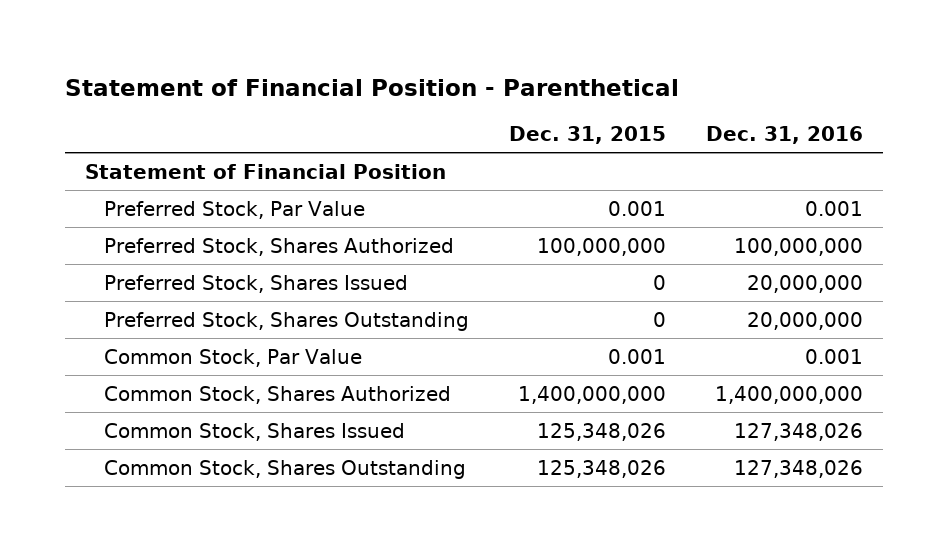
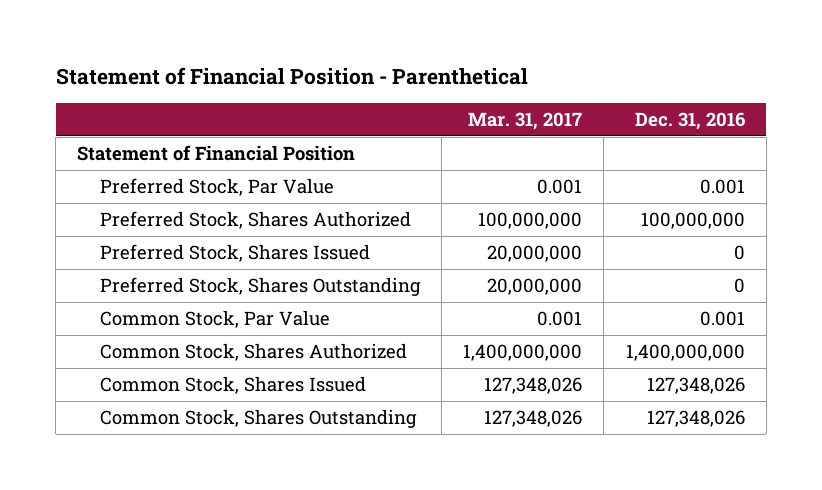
[509,125,667,144] Dec. 31, 2015 -> none
none -> [468,111,583,130] Mar. 31, 2017
[747,274,864,293] 20,000,000 -> [733,245,745,261] 0
[747,311,864,330] 20,000,000 -> [733,278,745,294] 0

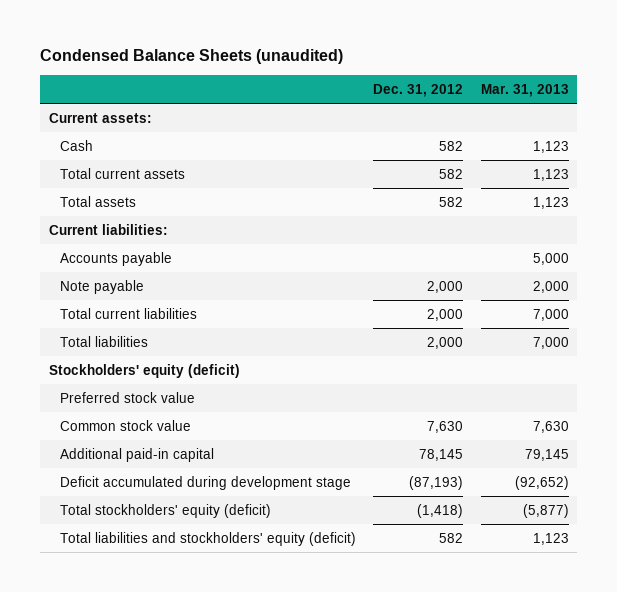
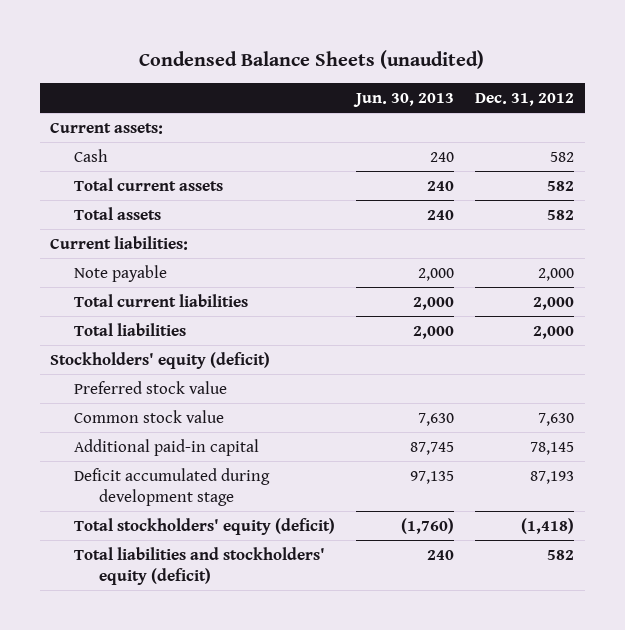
[480,83,569,97] Mar. 31, 2013 -> none
none -> [353,93,455,108] Jun. 30, 2013
[59,251,172,266] Accounts payable -> none
[409,475,464,490] (87,193) -> [530,470,575,484] 87,193

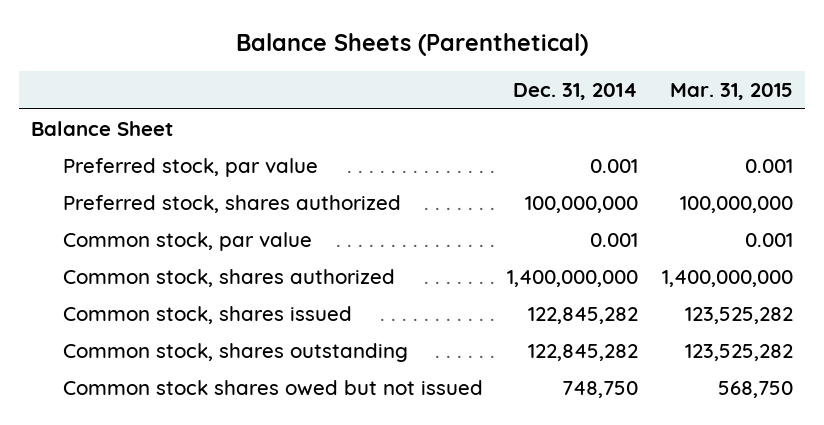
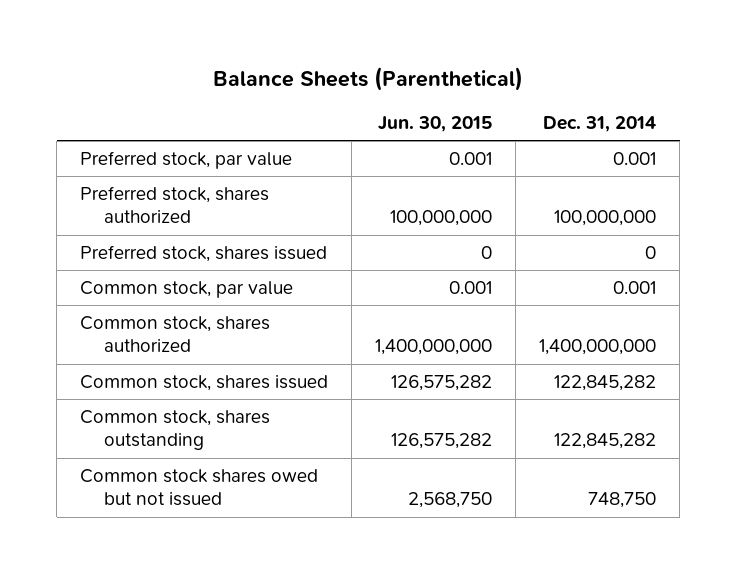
[670,83,794,101] Mar. 31, 2015 -> none
none -> [378,115,493,132] Jun. 30, 2015
[30,120,173,136] Balance Sheet -> none
none -> [80,245,328,263] Preferred stock, shares issued

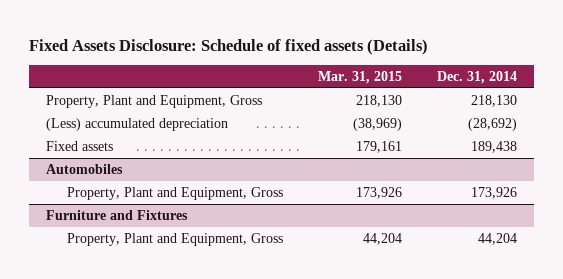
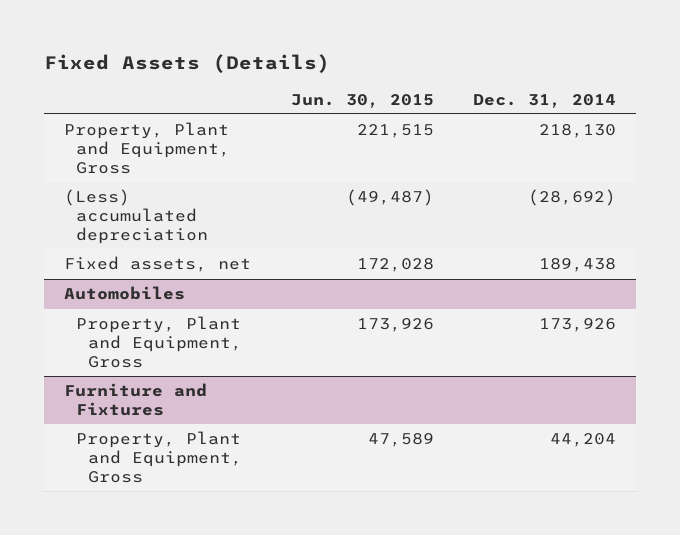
[28,38,428,55] Fixed Assets Disclosure: Schedule of fixed assets (Details) -> [44,53,331,73] Fixed Assets (Details)
[317,70,402,84] Mar. 31, 2015 -> none
none -> [290,93,434,108] Jun. 30, 2015
[46,141,114,152] Fixed assets -> [64,256,252,273] Fixed assets, net

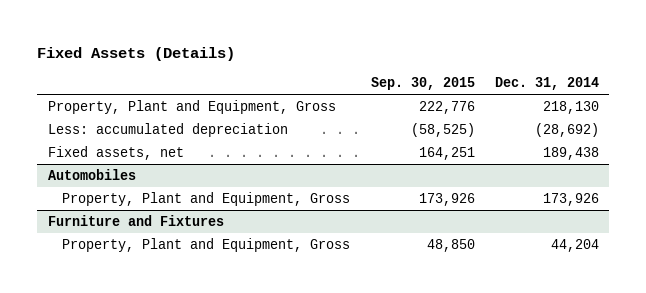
[290,93,434,108] Jun. 30, 2015 -> none
none -> [370,77,475,91] Sep. 30, 2015
[64,189,209,244] (Less) accumulated depreciation -> [47,122,288,137] Less: accumulated depreciation

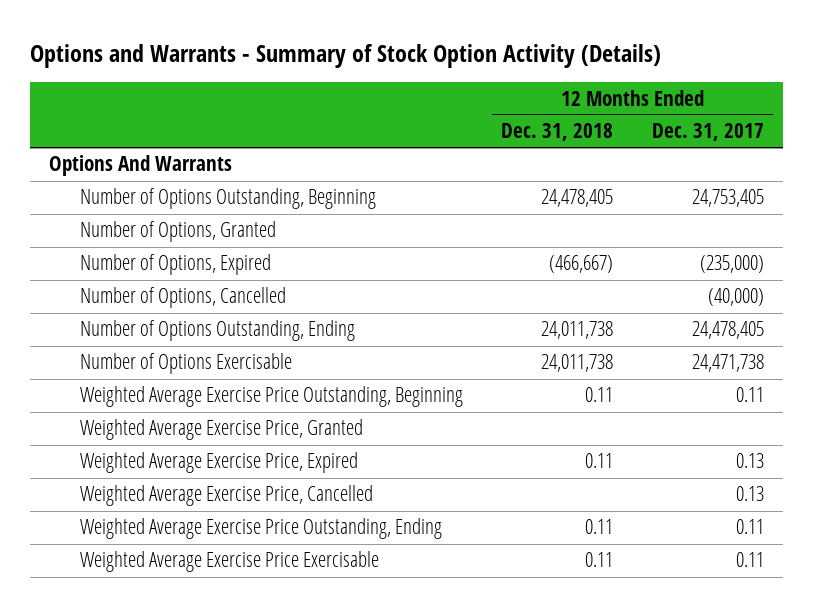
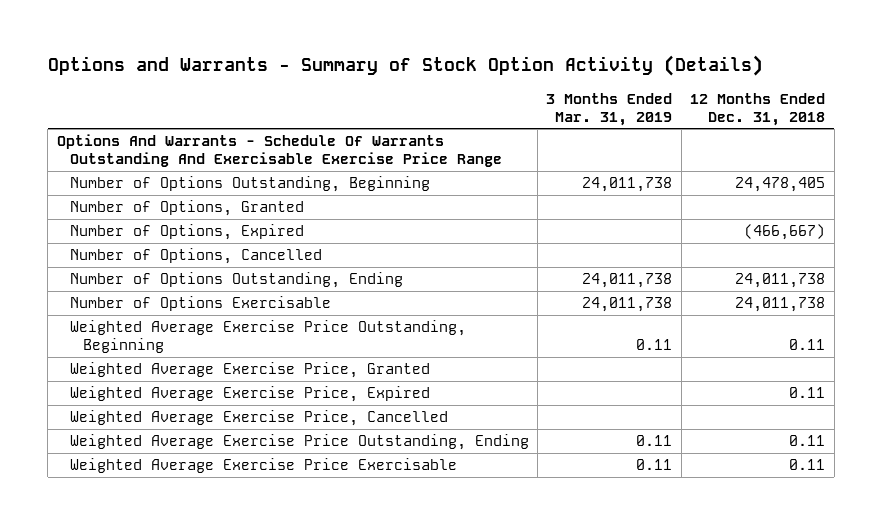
[651,123,764,142] Dec. 31, 2017 -> none
none -> [546,92,673,126] 3 Months Ended Mar. 31, 2019
[49,155,233,177] Options And Warrants -> [56,134,502,168] Options And Warrants - Schedule Of Warrants Outstanding And Exercisable Exercise Price Range

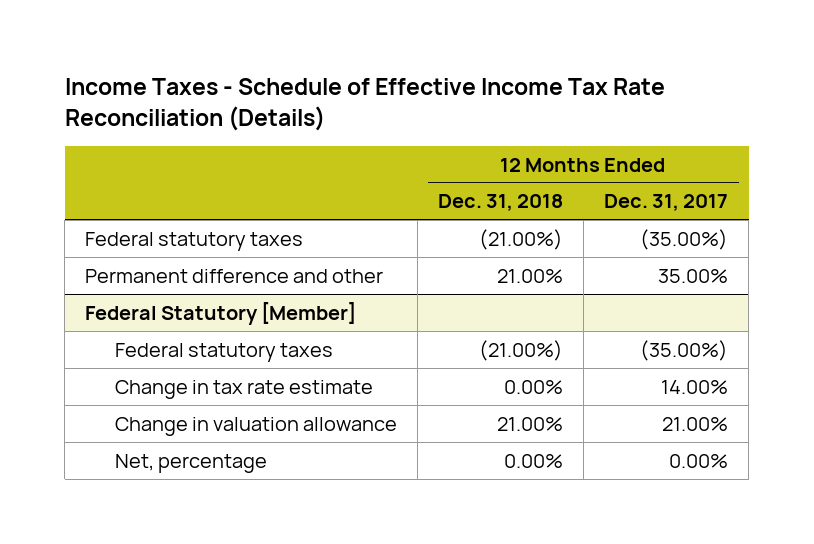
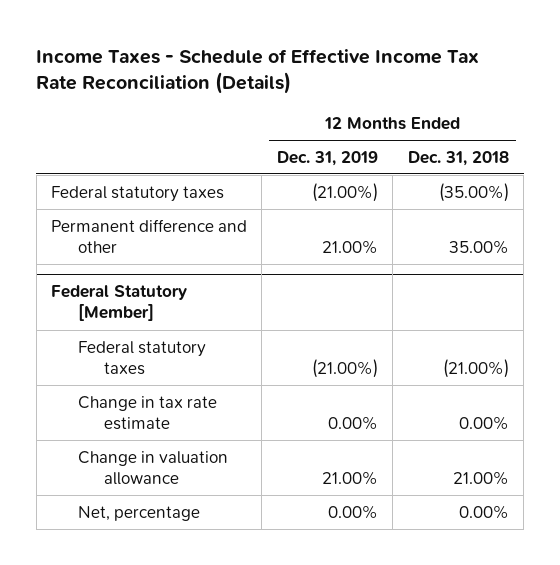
[604,194,729,212] Dec. 31, 2017 -> none
none -> [276,150,378,166] Dec. 31, 2019
[479,228,564,250] (21.00%) -> [438,182,509,202] (35.00%)
[497,268,564,283] 21.00% -> [448,239,509,254] 35.00%

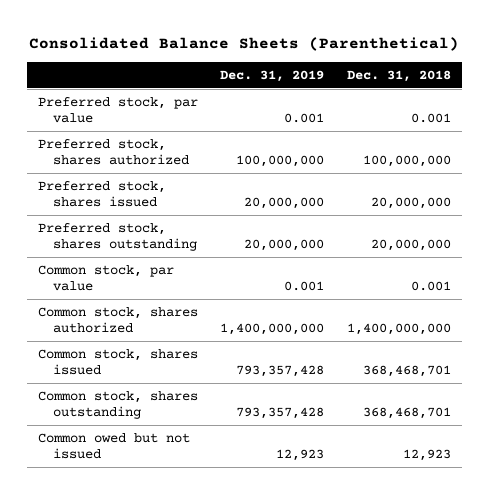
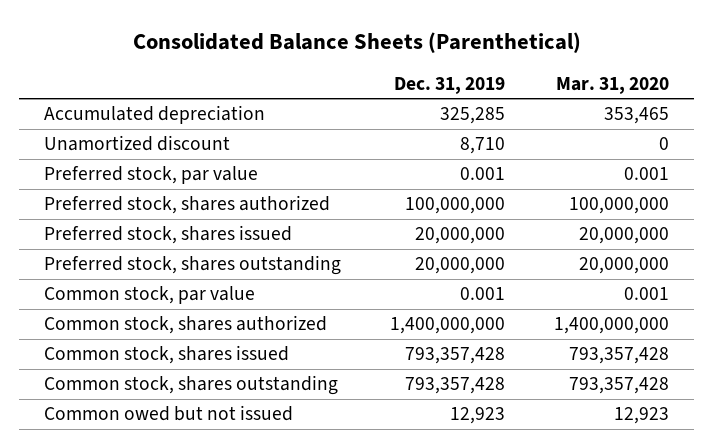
[346,70,451,83] Dec. 31, 2018 -> none
none -> [556,76,670,94] Mar. 31, 2020
none -> [43,105,265,125] Accumulated depreciation
none -> [43,135,230,152] Unamortized discount

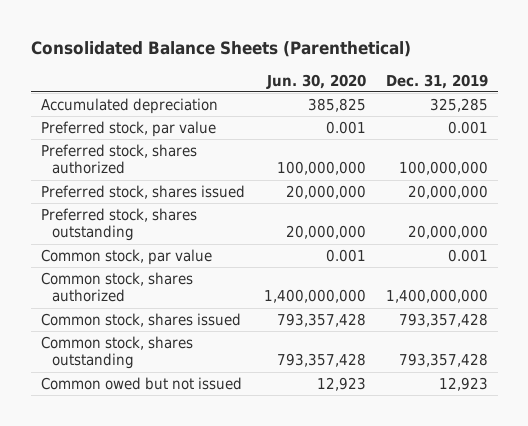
[556,76,670,94] Mar. 31, 2020 -> none
none -> [266,73,367,89] Jun. 30, 2020
[43,135,230,152] Unamortized discount -> none

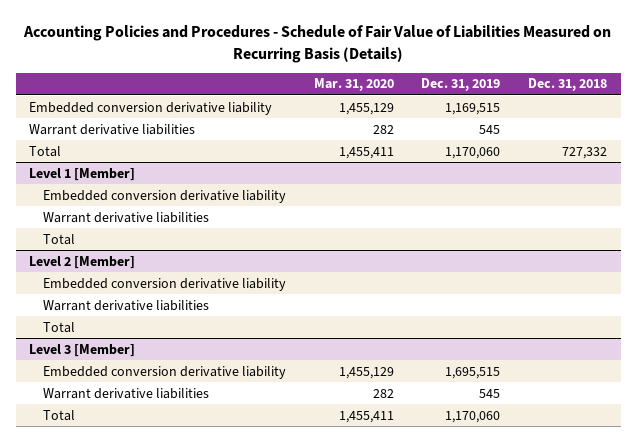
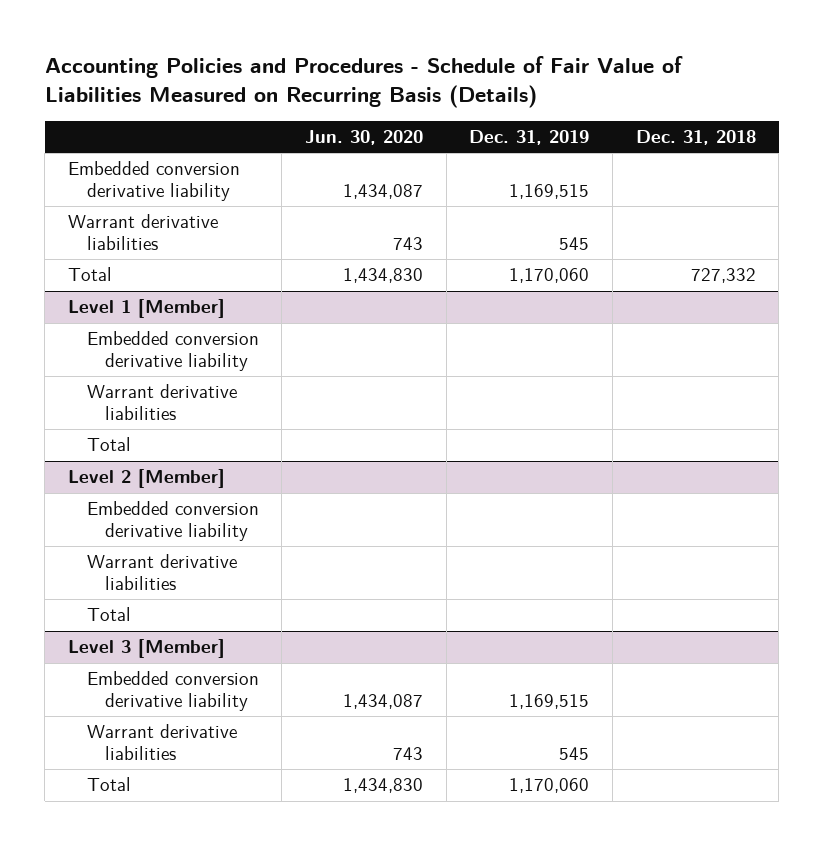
[313,78,394,92] Mar. 31, 2020 -> none
none -> [304,129,423,145] Jun. 30, 2020
[445,366,501,379] 1,695,515 -> [509,693,590,709] 1,169,515

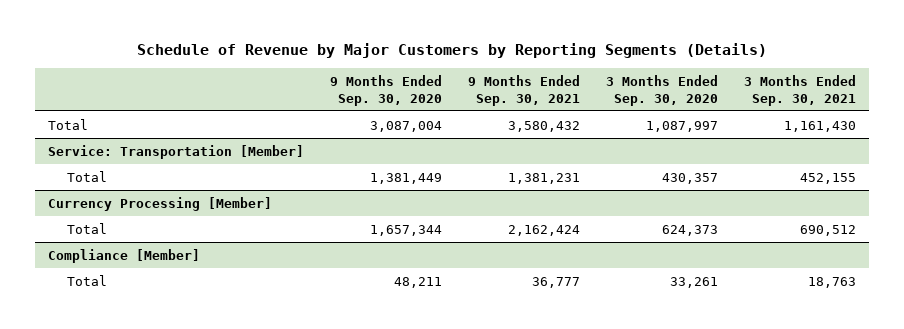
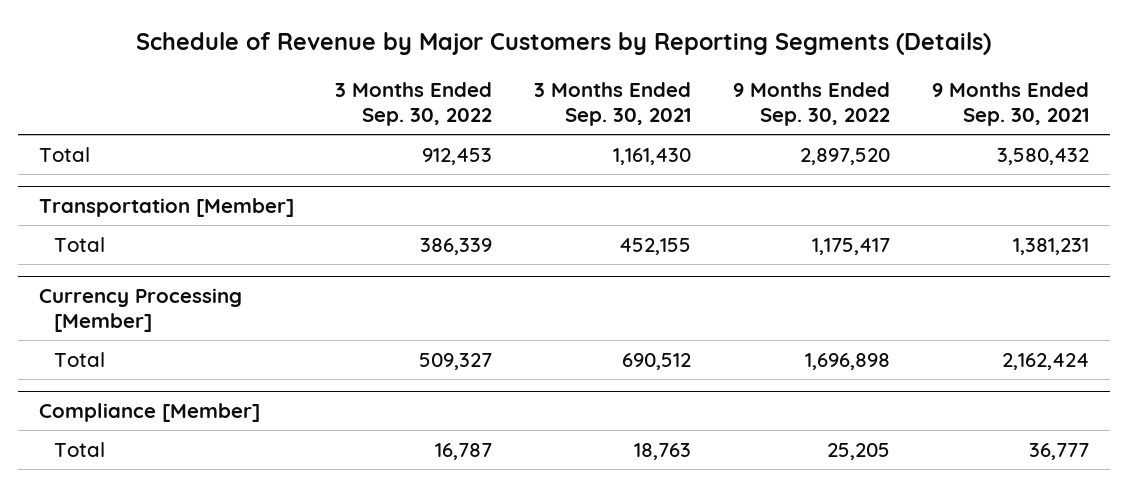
[330,74,443,106] 9 Months Ended Sep. 30, 2020 -> none
[606,74,719,106] 3 Months Ended Sep. 30, 2020 -> none
none -> [335,82,493,126] 3 Months Ended Sep. 30, 2022
none -> [733,82,891,126] 9 Months Ended Sep. 30, 2022
[47,144,304,159] Service: Transportation [Member] -> [38,198,294,218] Transportation [Member]

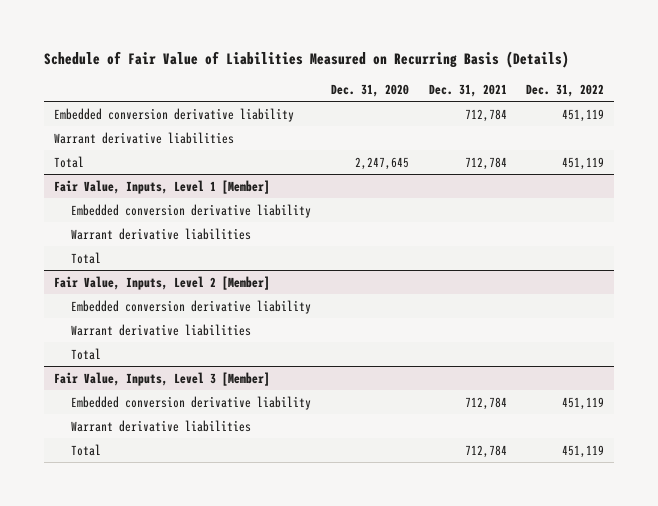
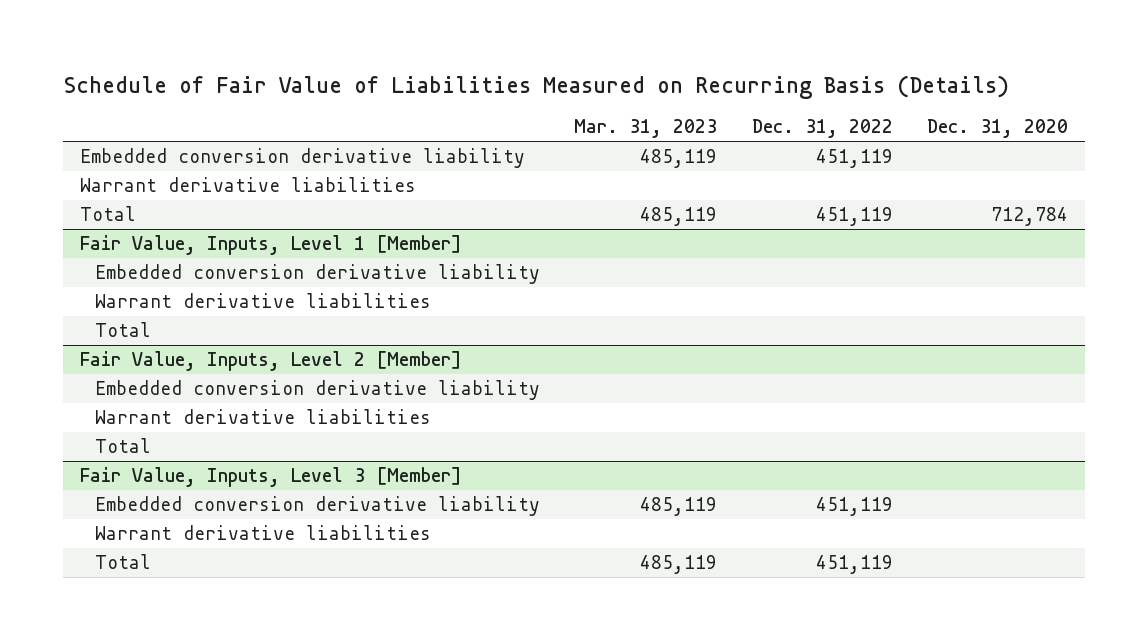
[428,83,507,97] Dec. 31, 2021 -> none
none -> [574,119,718,139] Mar. 31, 2023
[354,156,409,170] 2,247,645 -> [990,207,1068,227] 712,784

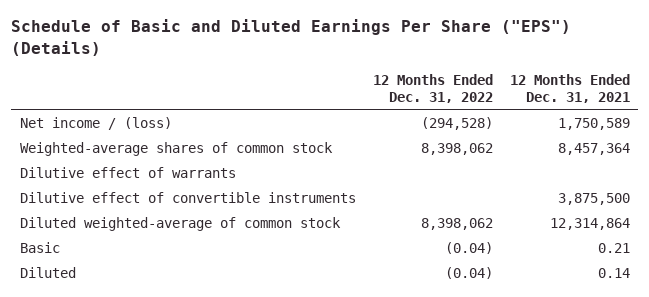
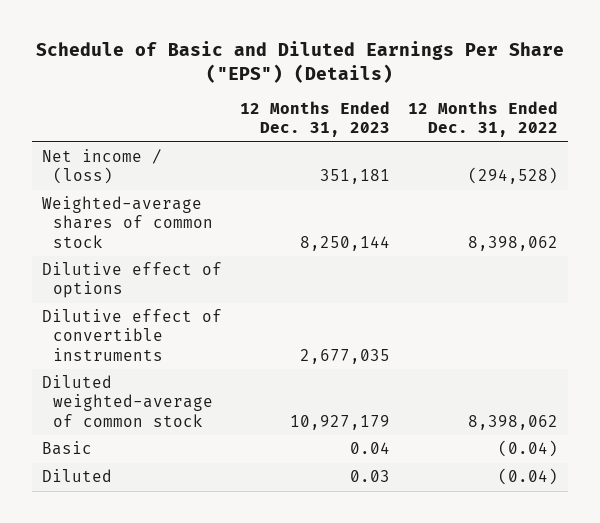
[509,73,630,104] 12 Months Ended Dec. 31, 2021 -> none
none -> [240,101,391,138] 12 Months Ended Dec. 31, 2023
[19,167,236,179] Dilutive effect of warrants -> [41,262,222,299] Dilutive effect of options

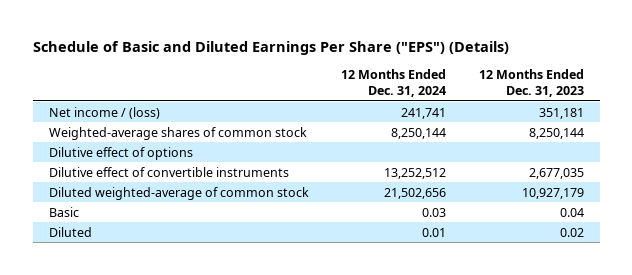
[408,101,559,138] 12 Months Ended Dec. 31, 2022 -> none
none -> [341,69,447,98] 12 Months Ended Dec. 31, 2024
[350,470,391,483] 0.03 -> [559,227,584,237] 0.02

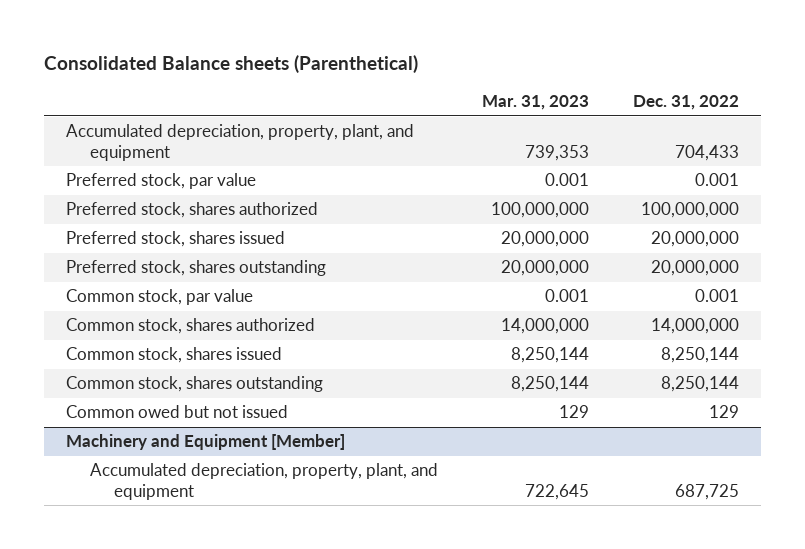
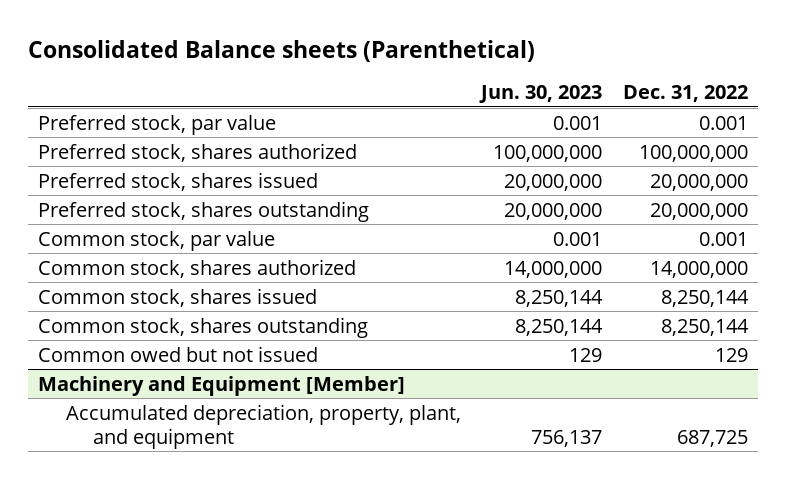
[481,95,589,111] Mar. 31, 2023 -> none
none -> [479,85,603,104] Jun. 30, 2023
[66,124,415,161] Accumulated depreciation, property, plant, and equipment -> none

